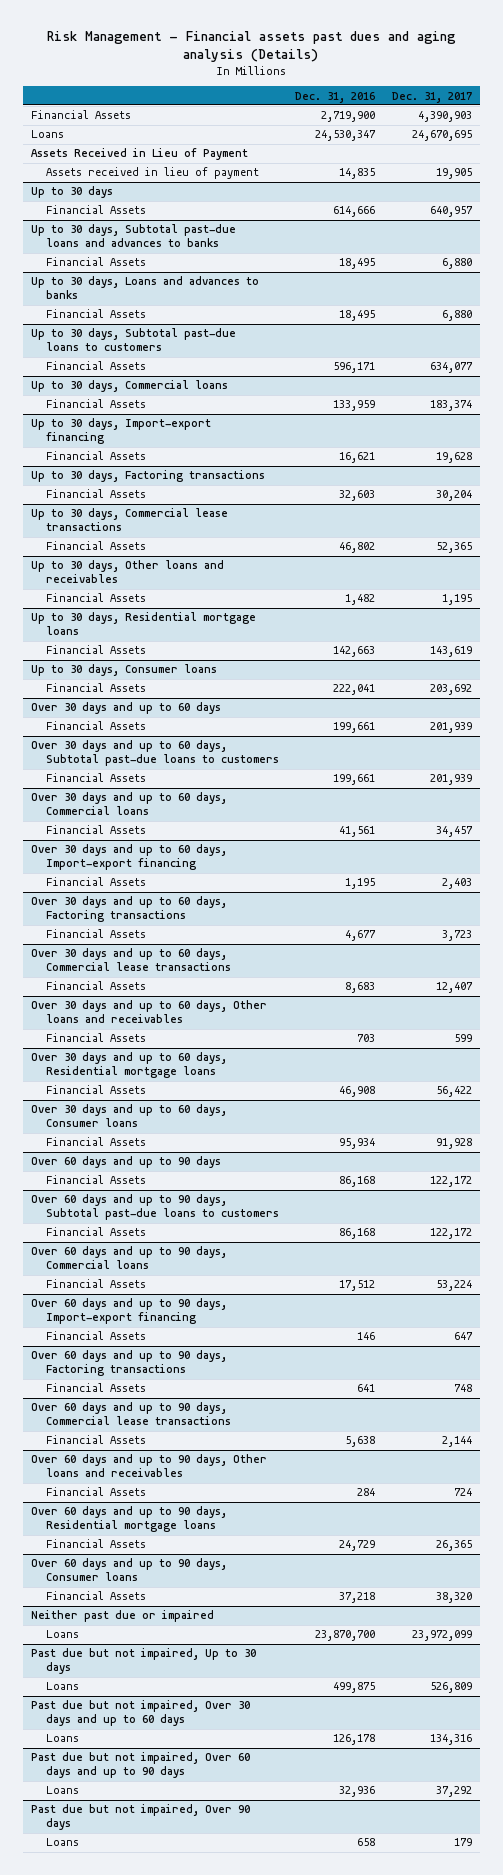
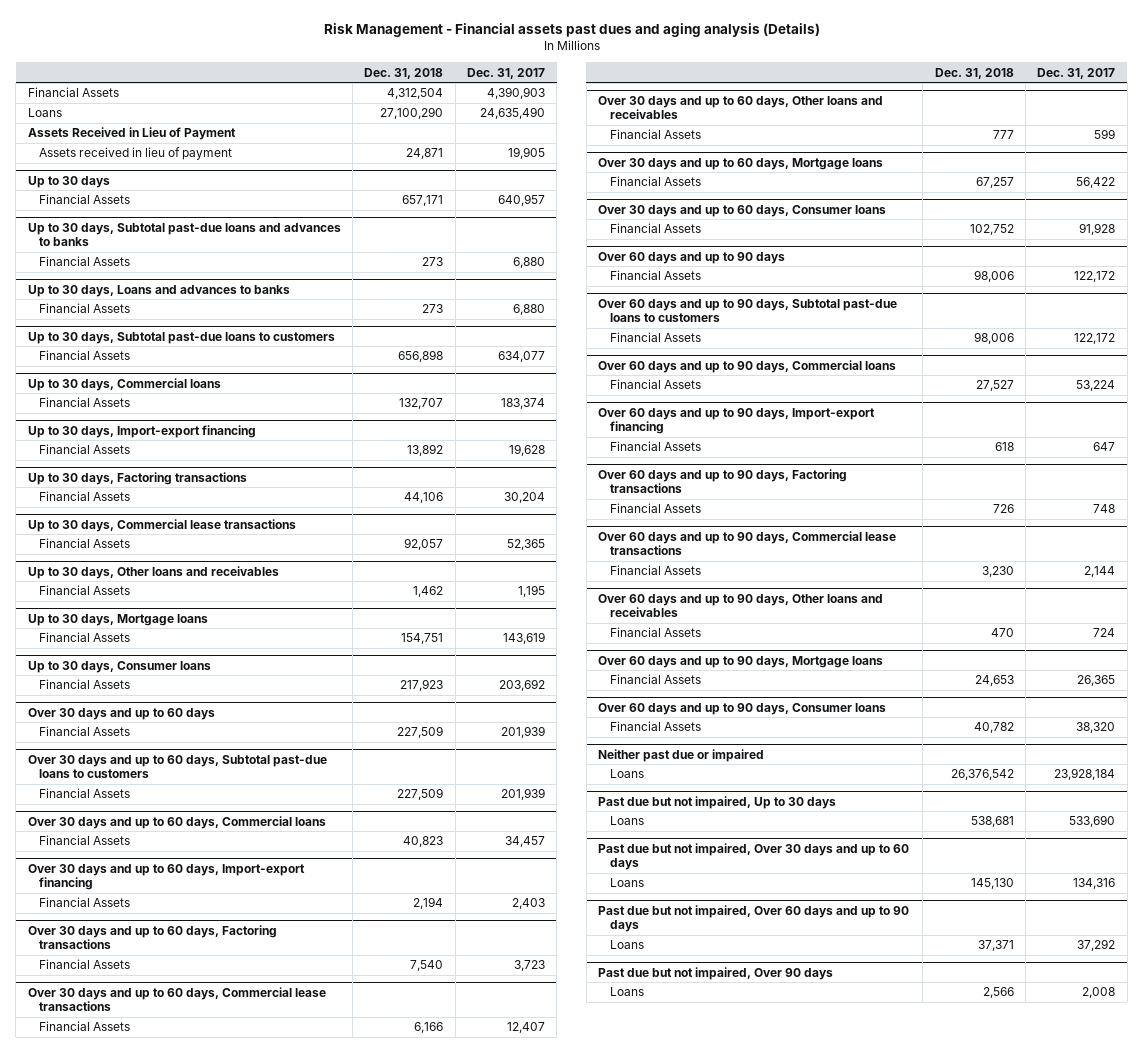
[295,91,376,103] Dec. 31, 2016 -> none
none -> [364,67,444,79] Dec. 31, 2018
[411,130,472,142] 24,670,695 -> [479,107,545,120] 24,635,490
[31,612,257,636] Up to 30 days, Residential mortgage loans -> [27,613,208,626] Up to 30 days, Mortgage loans
[31,1052,228,1079] Over 30 days and up to 60 days, Residential mortgage loans -> [598,157,884,170] Over 30 days and up to 60 days, Mortgage loans
[31,1506,228,1533] Over 60 days and up to 90 days, Residential mortgage loans -> [598,655,884,668] Over 60 days and up to 90 days, Mortgage loans
[411,1630,472,1642] 23,972,099 -> [1054,768,1116,781] 23,928,184
[429,1682,472,1694] 526,809 -> [1069,815,1116,828] 533,690
[453,1838,472,1847] 179 -> [1082,987,1116,999] 2,008

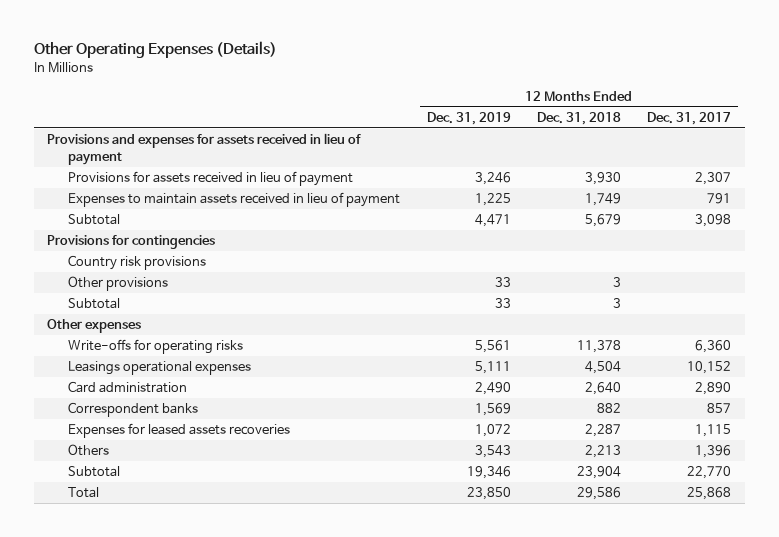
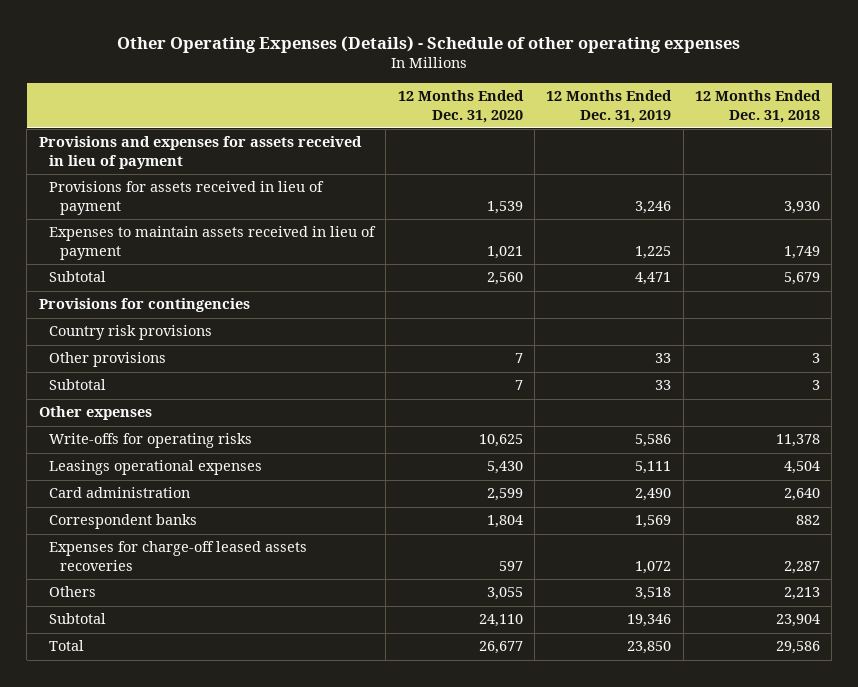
[33,41,277,59] Other Operating Expenses (Details) -> [117,36,741,54] Other Operating Expenses (Details) - Schedule of other operating expenses
[647,111,732,125] Dec. 31, 2017 -> none
none -> [397,90,524,123] 12 Months Ended Dec. 31, 2020
[474,340,511,354] 5,561 -> [635,434,672,448] 5,586
[68,423,291,439] Expenses for leased assets recoveries -> [49,541,308,571] Expenses for charge-off leased assets recoveries
[474,445,511,459] 3,543 -> [635,587,672,601] 3,518

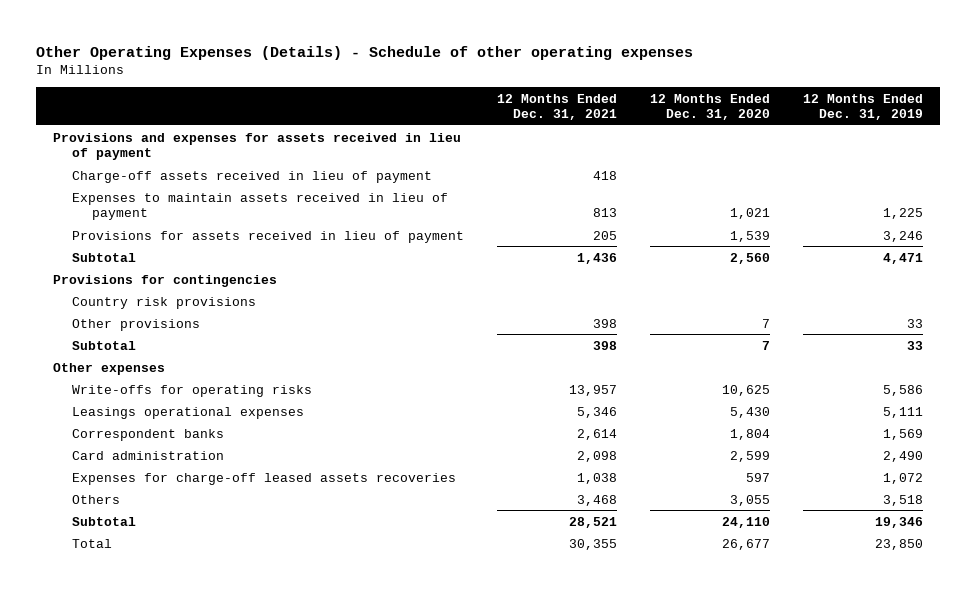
[694,90,821,123] 12 Months Ended Dec. 31, 2018 -> none
none -> [497,93,618,121] 12 Months Ended Dec. 31, 2021
none -> [72,170,433,183] Charge-off assets received in lieu of payment
[49,181,325,215] Provisions for assets received in lieu of payment -> [72,230,465,243] Provisions for assets received in lieu of payment
[49,487,191,499] Card administration -> [72,450,225,460] Card administration

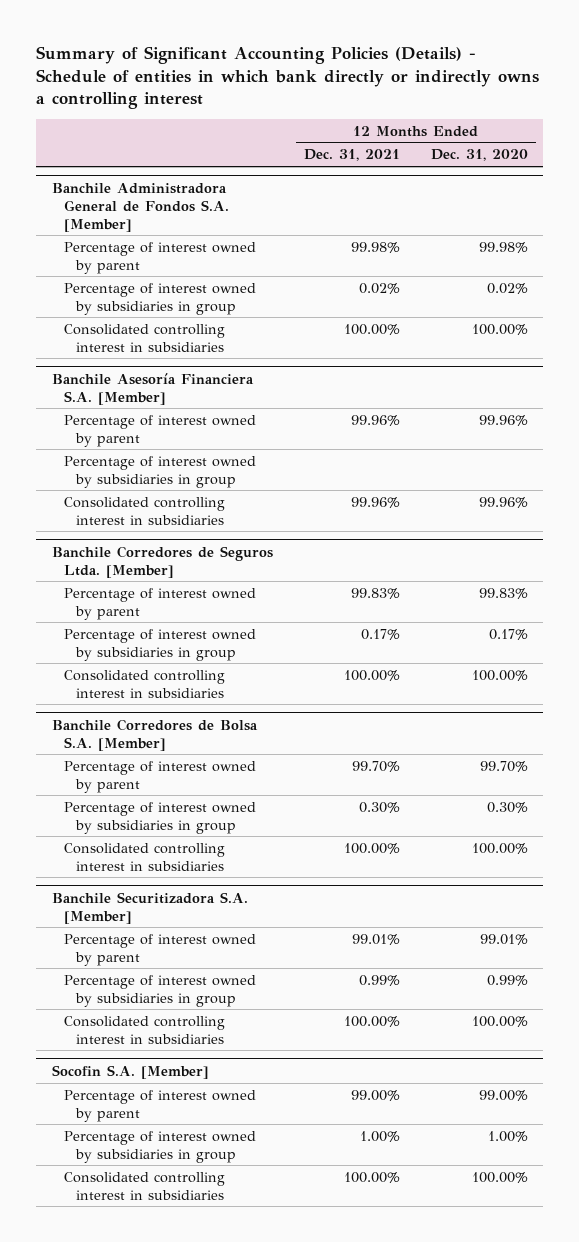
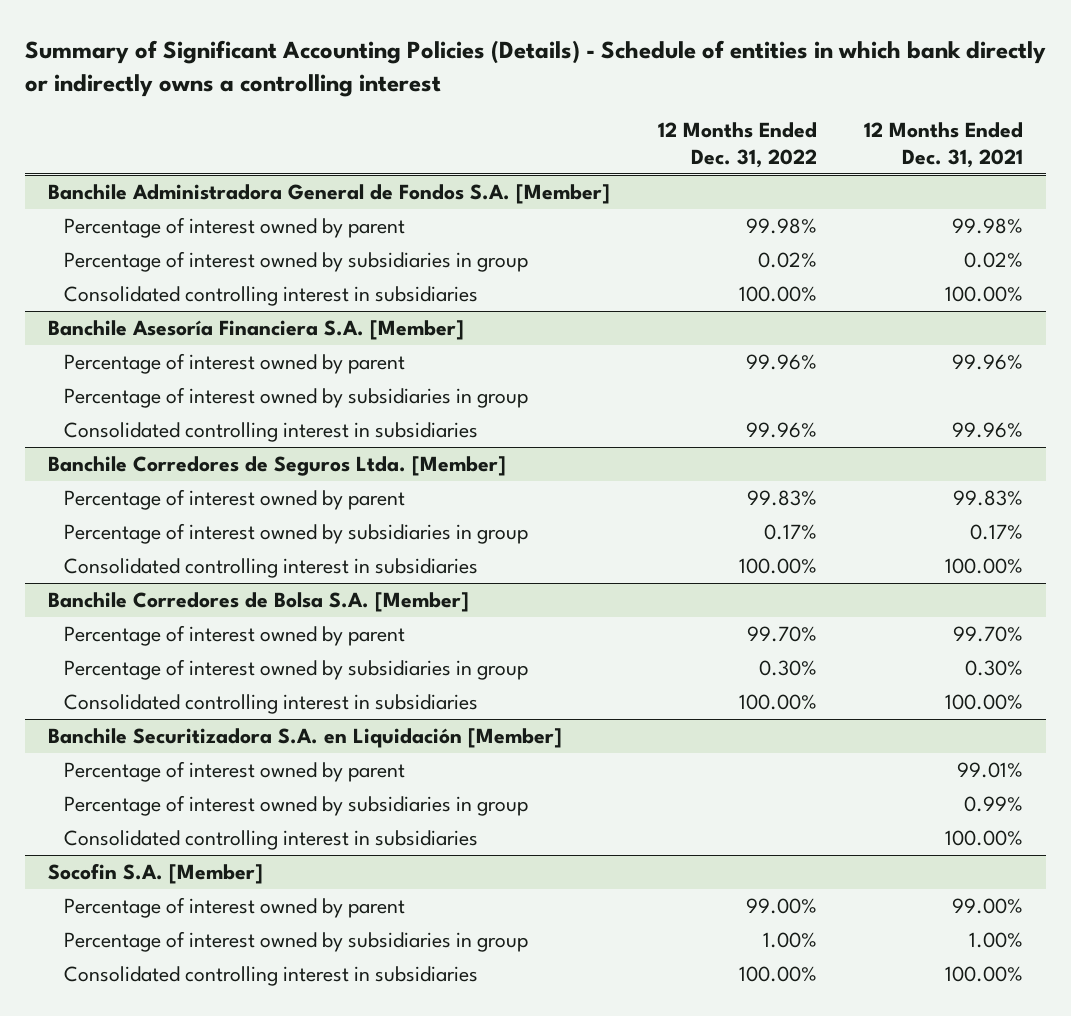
[430,149,528,162] Dec. 31, 2020 -> none
none -> [657,121,817,168] 12 Months Ended Dec. 31, 2022
[51,891,248,924] Banchile Securitizadora S.A. [Member] -> [48,728,563,749] Banchile Securitizadora S.A. en Liquidación [Member]

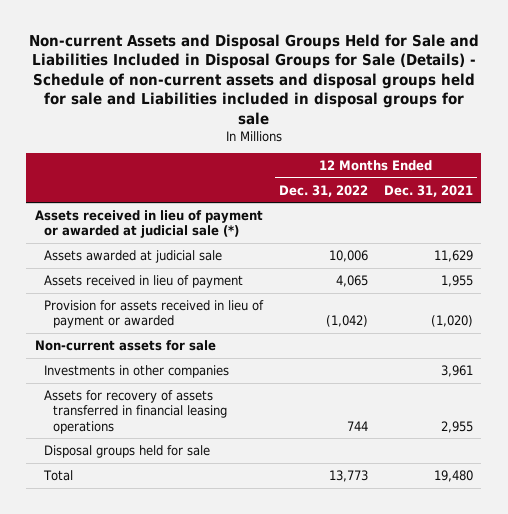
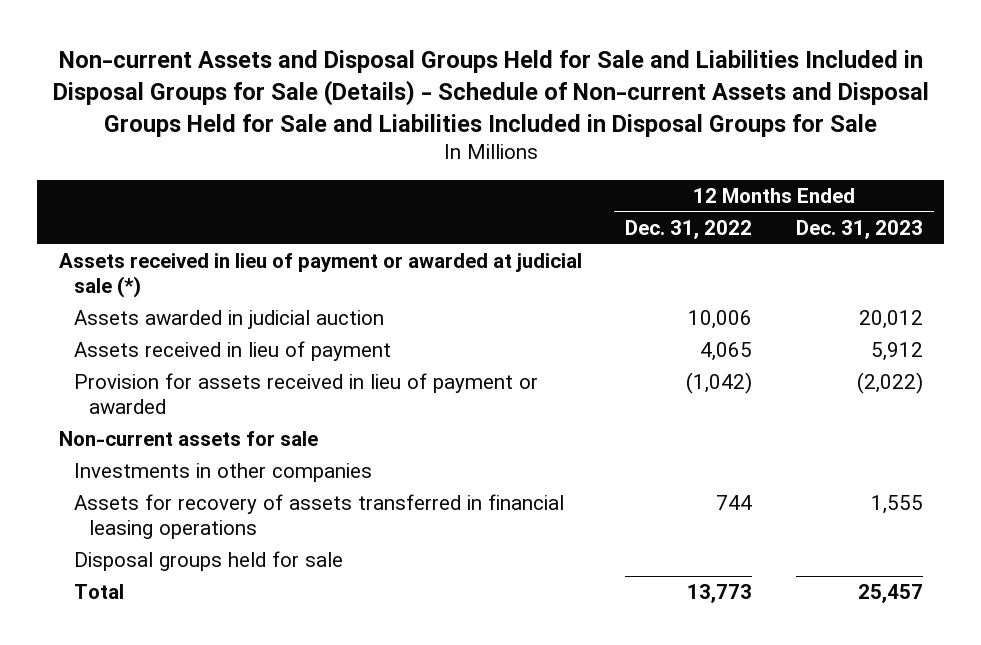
[28,33,479,125] Non-current Assets and Disposal Groups Held for Sale and Liabilities Included in Disposal Groups for Sale (Details) - Schedule of non-current assets and disposal groups held for sale and Liabilities included in disposal groups for sale -> [52,50,929,137] Non-current Assets and Disposal Groups Held for Sale and Liabilities Included in Disposal Groups for Sale (Details) - Schedule of Non-current Assets and Disposal Groups Held for Sale and Liabilities Included in Disposal Groups for Sale
[384,184,474,197] Dec. 31, 2021 -> none
none -> [795,220,923,240] Dec. 31, 2023
[43,249,222,263] Assets awarded at judicial sale -> [73,310,384,330] Assets awarded in judicial auction

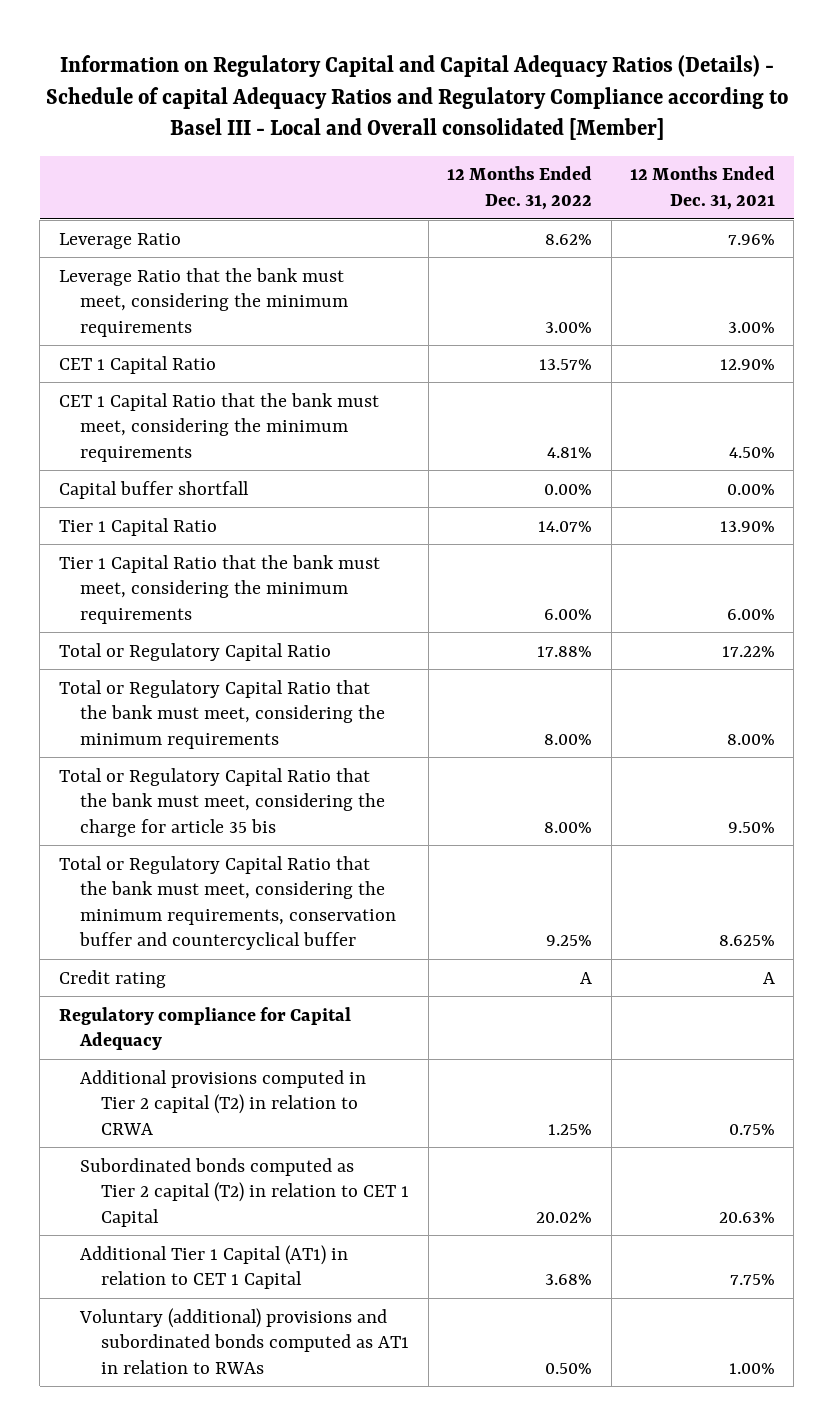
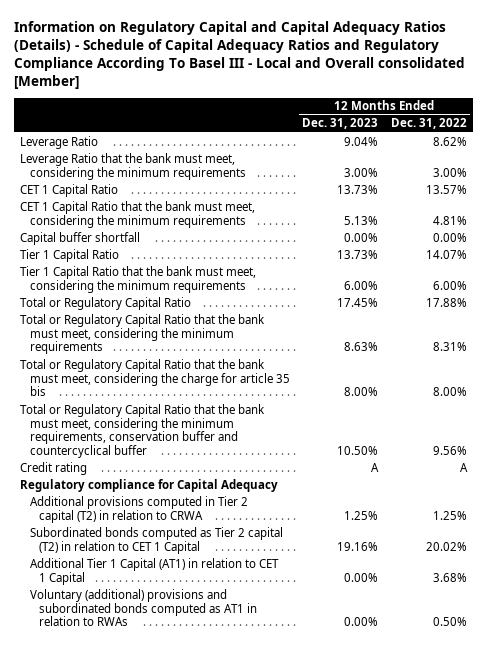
[45,54,788,141] Information on Regulatory Capital and Capital Adequacy Ratios (Details) - Schedule of capital Adequacy Ratios and Regulatory Compliance according to Basel III - Local and Overall consolidated [Member] -> [13,20,465,90] Information on Regulatory Capital and Capital Adequacy Ratios (Details) - Schedule of Capital Adequacy Ratios and Regulatory Compliance According To Basel III - Local and Overall consolidated [Member]
[630,166,776,210] 12 Months Ended Dec. 31, 2021 -> none
none -> [302,118,379,130] Dec. 31, 2023
[544,733,593,745] 8.00% -> [432,342,467,352] 8.31%
[546,935,593,947] 9.25% -> [432,446,467,456] 9.56%

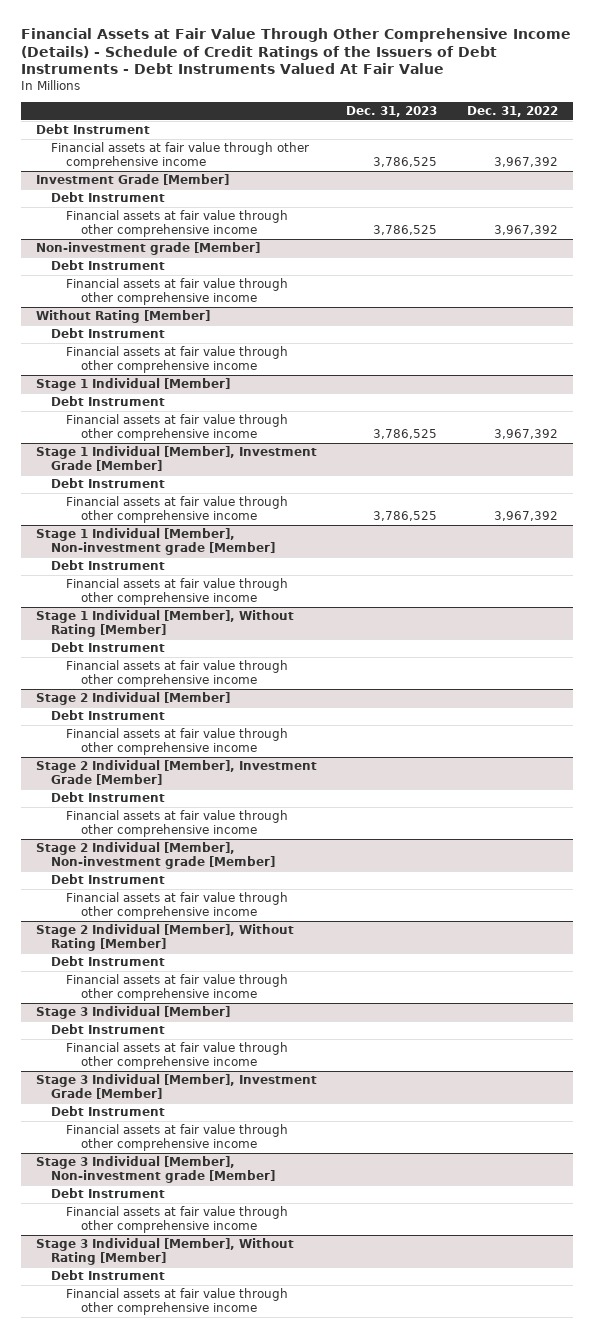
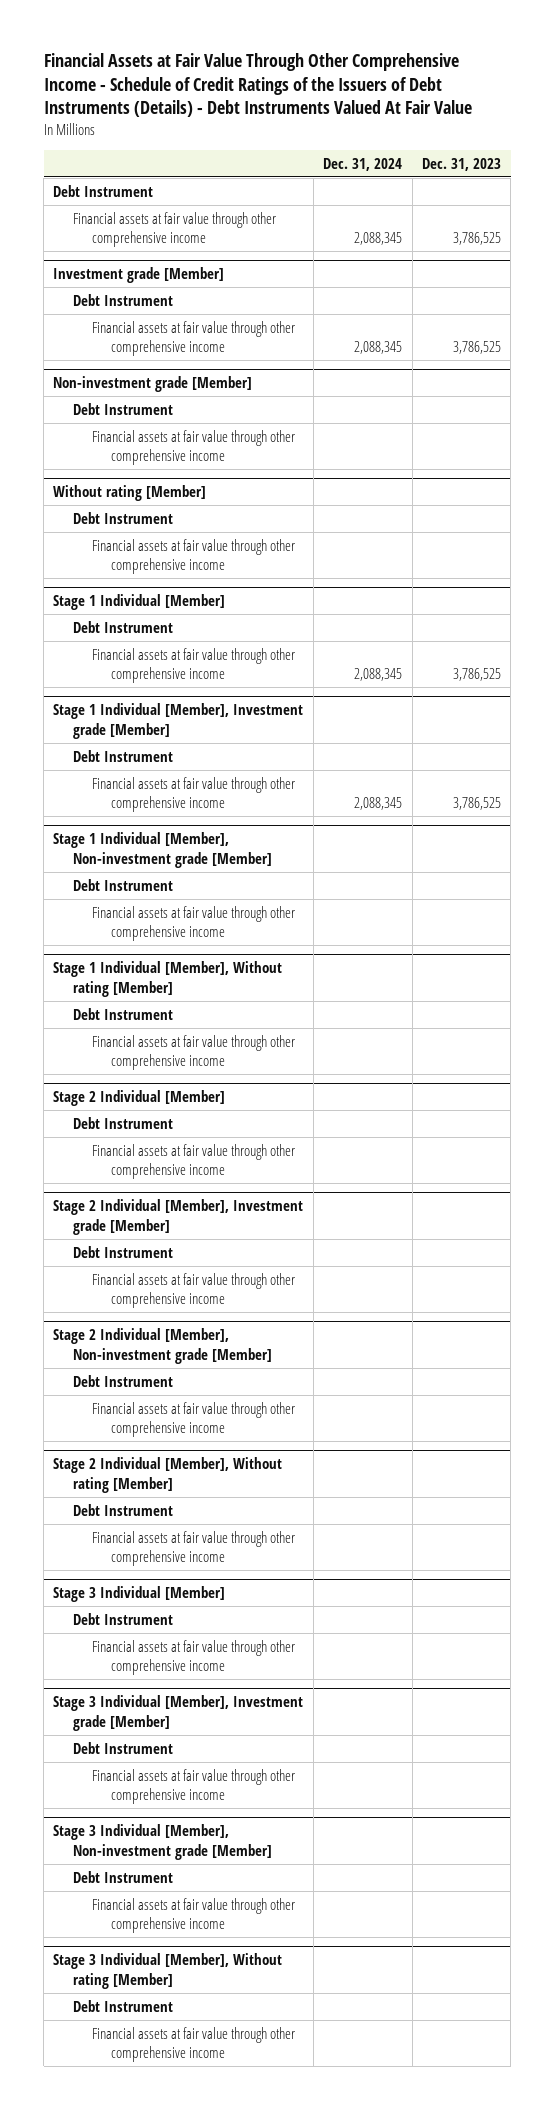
[20,27,571,75] Financial Assets at Fair Value Through Other Comprehensive Income (Details) - Schedule of Credit Ratings of the Issuers of Debt Instruments - Debt Instruments Valued At Fair Value -> [43,53,472,118] Financial Assets at Fair Value Through Other Comprehensive Income - Schedule of Credit Ratings of the Issuers of Debt Instruments (Details) - Debt Instruments Valued At Fair Value
[467,105,559,117] Dec. 31, 2022 -> none
none -> [323,157,403,171] Dec. 31, 2024
[35,174,229,186] Investment Grade [Member] -> [53,267,225,284] Investment grade [Member]
[35,310,210,324] Without Rating [Member] -> [53,485,207,502] Without rating [Member]
[35,446,317,471] Stage 1 Individual [Member], Investment Grade [Member] -> [53,703,304,739] Stage 1 Individual [Member], Investment grade [Member]
[35,610,294,637] Stage 1 Individual [Member], Without Rating [Member] -> [53,961,283,997] Stage 1 Individual [Member], Without rating [Member]
[35,760,317,785] Stage 2 Individual [Member], Investment Grade [Member] -> [53,1199,304,1235] Stage 2 Individual [Member], Investment grade [Member]
[35,924,294,951] Stage 2 Individual [Member], Without Rating [Member] -> [53,1457,283,1493] Stage 2 Individual [Member], Without rating [Member]
[35,1074,317,1099] Stage 3 Individual [Member], Investment Grade [Member] -> [53,1695,304,1731] Stage 3 Individual [Member], Investment grade [Member]
[35,1238,294,1265] Stage 3 Individual [Member], Without Rating [Member] -> [53,1953,283,1989] Stage 3 Individual [Member], Without rating [Member]

